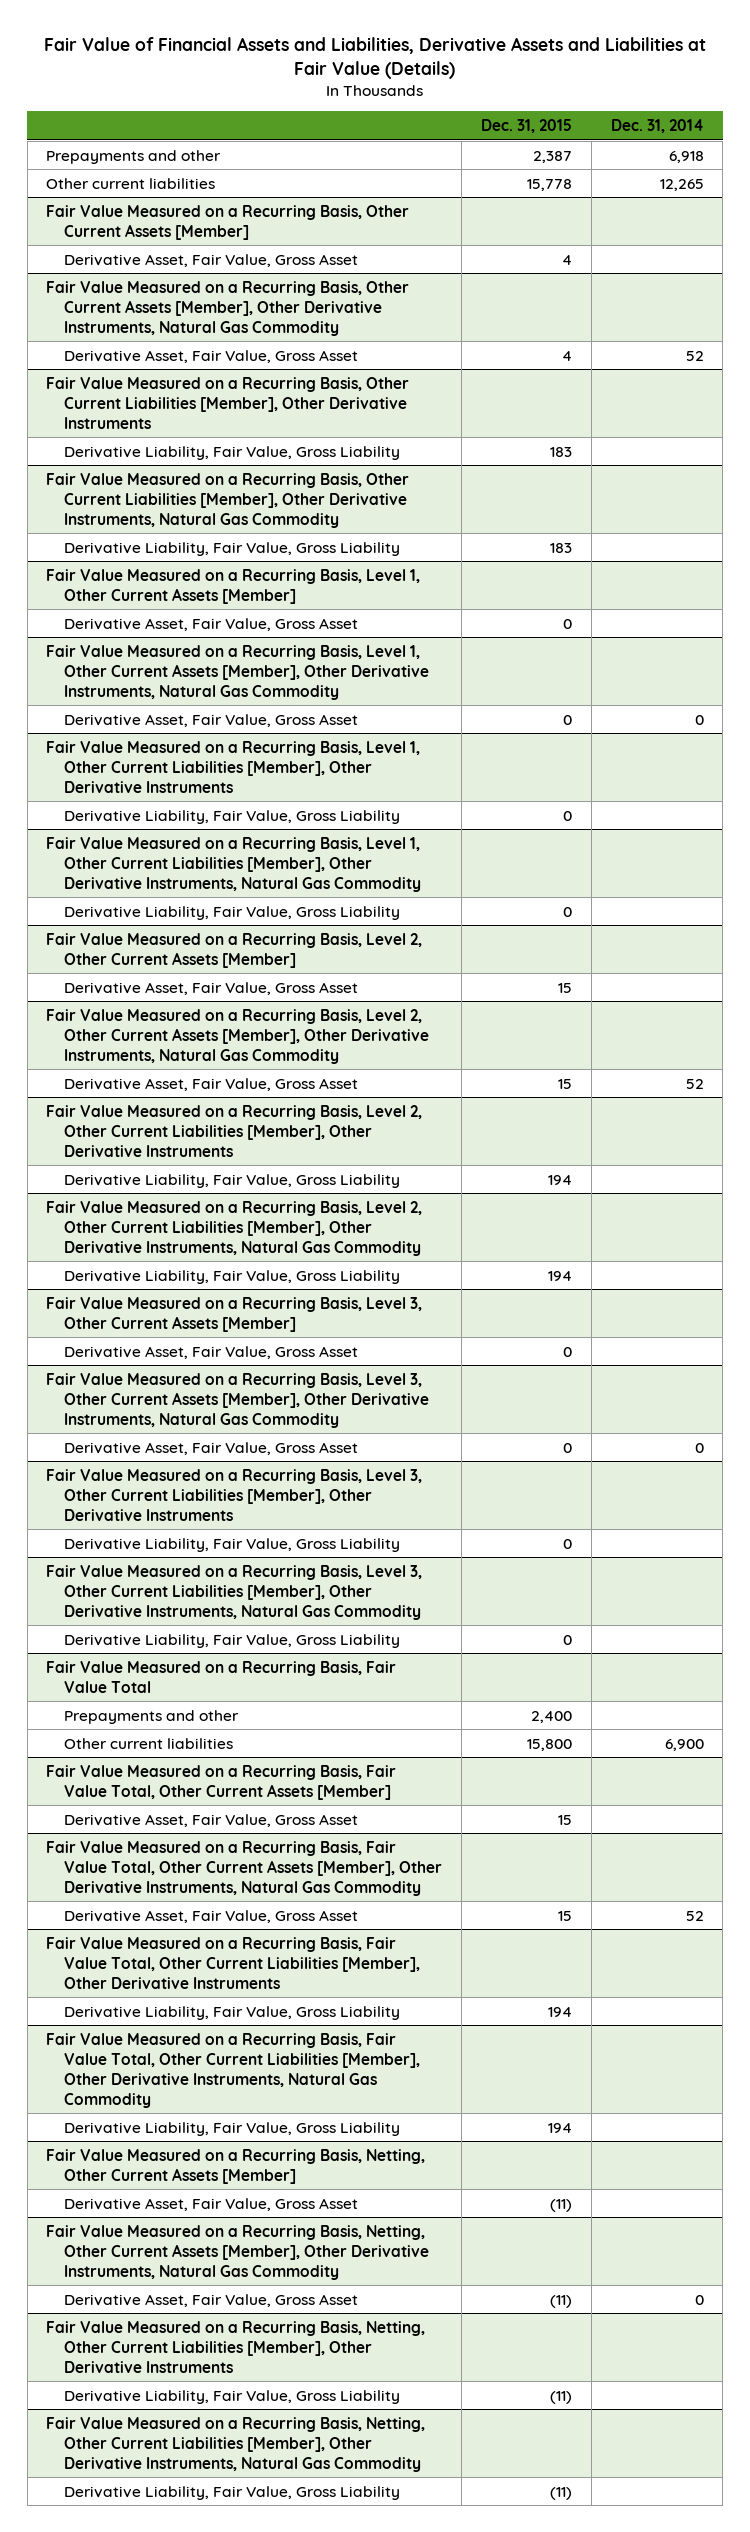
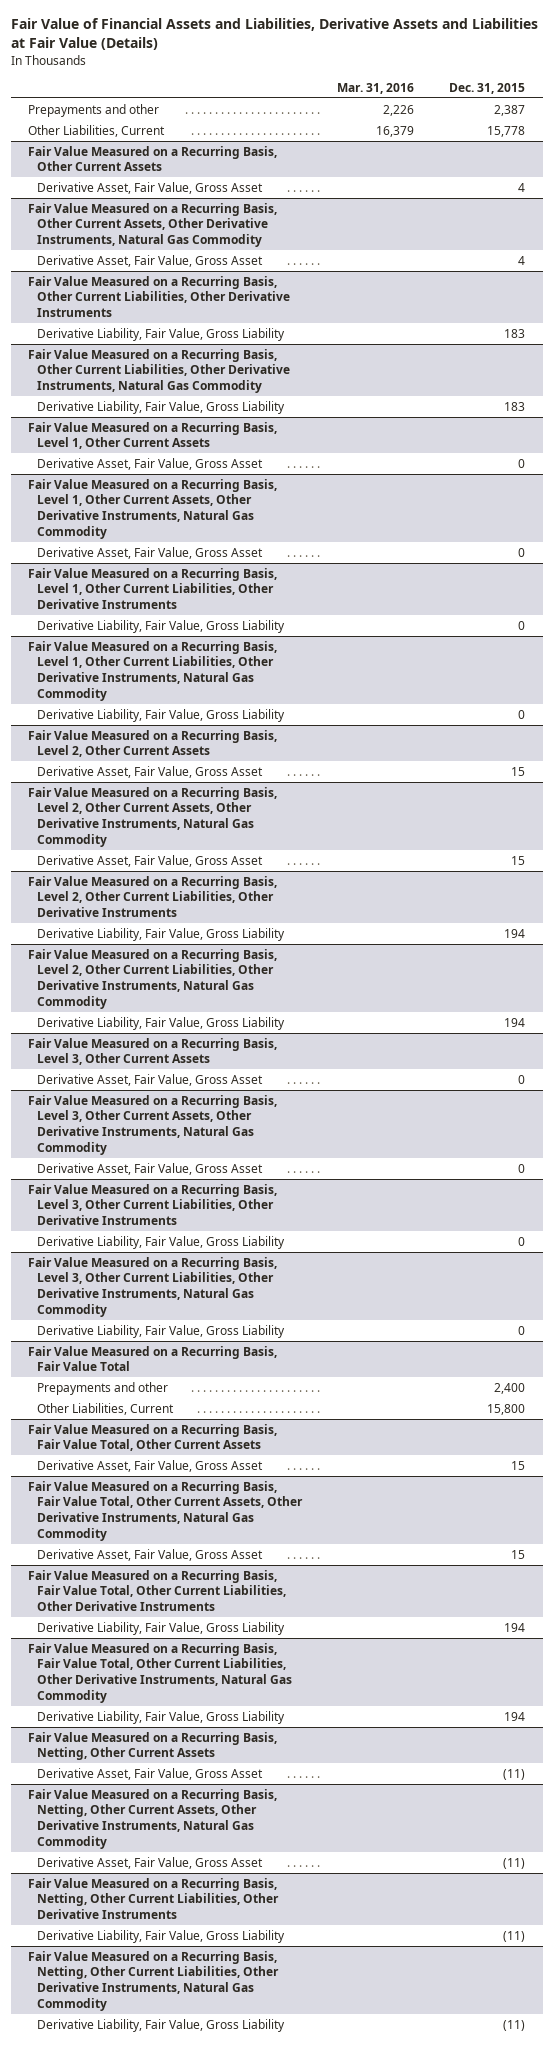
[610,118,704,133] Dec. 31, 2014 -> none
none -> [337,82,415,94] Mar. 31, 2016
[46,177,216,189] Other current liabilities -> [27,124,165,137] Other Liabilities, Current
[46,204,410,240] Fair Value Measured on a Recurring Basis, Other Current Assets [Member] -> [27,145,277,172] Fair Value Measured on a Recurring Basis, Other Current Assets
[46,280,410,336] Fair Value Measured on a Recurring Basis, Other Current Assets [Member], Other Derivative Instruments, Natural Gas Commodity -> [27,202,277,247] Fair Value Measured on a Recurring Basis, Other Current Assets, Other Derivative Instruments, Natural Gas Commodity
[46,376,410,429] Fair Value Measured on a Recurring Basis, Other Current Liabilities [Member], Other Derivative Instruments -> [27,275,291,317] Fair Value Measured on a Recurring Basis, Other Current Liabilities, Other Derivative Instruments
[46,472,410,528] Fair Value Measured on a Recurring Basis, Other Current Liabilities [Member], Other Derivative Instruments, Natural Gas Commodity -> [27,348,291,393] Fair Value Measured on a Recurring Basis, Other Current Liabilities, Other Derivative Instruments, Natural Gas Commodity
[46,568,421,604] Fair Value Measured on a Recurring Basis, Level 1, Other Current Assets [Member] -> [27,421,277,450] Fair Value Measured on a Recurring Basis, Level 1, Other Current Assets
[46,644,430,700] Fair Value Measured on a Recurring Basis, Level 1, Other Current Assets [Member], Other Derivative Instruments, Natural Gas Commodity -> [27,478,277,539] Fair Value Measured on a Recurring Basis, Level 1, Other Current Assets, Other Derivative Instruments, Natural Gas Commodity
[46,740,421,793] Fair Value Measured on a Recurring Basis, Level 1, Other Current Liabilities [Member], Other Derivative Instruments -> [27,567,277,609] Fair Value Measured on a Recurring Basis, Level 1, Other Current Liabilities, Other Derivative Instruments
[46,836,422,892] Fair Value Measured on a Recurring Basis, Level 1, Other Current Liabilities [Member], Other Derivative Instruments, Natural Gas Commodity -> [27,640,277,701] Fair Value Measured on a Recurring Basis, Level 1, Other Current Liabilities, Other Derivative Instruments, Natural Gas Commodity
[46,932,423,968] Fair Value Measured on a Recurring Basis, Level 2, Other Current Assets [Member] -> [27,729,277,758] Fair Value Measured on a Recurring Basis, Level 2, Other Current Assets
[46,1008,430,1064] Fair Value Measured on a Recurring Basis, Level 2, Other Current Assets [Member], Other Derivative Instruments, Natural Gas Commodity -> [27,786,277,847] Fair Value Measured on a Recurring Basis, Level 2, Other Current Assets, Other Derivative Instruments, Natural Gas Commodity
[46,1104,423,1157] Fair Value Measured on a Recurring Basis, Level 2, Other Current Liabilities [Member], Other Derivative Instruments -> [27,875,277,917] Fair Value Measured on a Recurring Basis, Level 2, Other Current Liabilities, Other Derivative Instruments
[46,1200,423,1256] Fair Value Measured on a Recurring Basis, Level 2, Other Current Liabilities [Member], Other Derivative Instruments, Natural Gas Commodity -> [27,948,277,1009] Fair Value Measured on a Recurring Basis, Level 2, Other Current Liabilities, Other Derivative Instruments, Natural Gas Commodity
[46,1296,423,1332] Fair Value Measured on a Recurring Basis, Level 3, Other Current Assets [Member] -> [27,1037,277,1066] Fair Value Measured on a Recurring Basis, Level 3, Other Current Assets
[46,1372,430,1428] Fair Value Measured on a Recurring Basis, Level 3, Other Current Assets [Member], Other Derivative Instruments, Natural Gas Commodity -> [27,1094,277,1155] Fair Value Measured on a Recurring Basis, Level 3, Other Current Assets, Other Derivative Instruments, Natural Gas Commodity
[46,1468,423,1521] Fair Value Measured on a Recurring Basis, Level 3, Other Current Liabilities [Member], Other Derivative Instruments -> [27,1183,277,1225] Fair Value Measured on a Recurring Basis, Level 3, Other Current Liabilities, Other Derivative Instruments
[46,1564,423,1620] Fair Value Measured on a Recurring Basis, Level 3, Other Current Liabilities [Member], Other Derivative Instruments, Natural Gas Commodity -> [27,1256,277,1317] Fair Value Measured on a Recurring Basis, Level 3, Other Current Liabilities, Other Derivative Instruments, Natural Gas Commodity
[64,1737,234,1749] Other current liabilities -> [37,1402,175,1415] Other Liabilities, Current
[46,1764,397,1800] Fair Value Measured on a Recurring Basis, Fair Value Total, Other Current Assets [Member] -> [27,1423,277,1452] Fair Value Measured on a Recurring Basis, Fair Value Total, Other Current Assets
[46,1840,443,1896] Fair Value Measured on a Recurring Basis, Fair Value Total, Other Current Assets [Member], Other Derivative Instruments, Natural Gas Commodity -> [27,1480,304,1541] Fair Value Measured on a Recurring Basis, Fair Value Total, Other Current Assets, Other Derivative Instruments, Natural Gas Commodity
[46,1936,421,1989] Fair Value Measured on a Recurring Basis, Fair Value Total, Other Current Liabilities [Member], Other Derivative Instruments -> [27,1569,287,1611] Fair Value Measured on a Recurring Basis, Fair Value Total, Other Current Liabilities, Other Derivative Instruments
[46,2032,421,2108] Fair Value Measured on a Recurring Basis, Fair Value Total, Other Current Liabilities [Member], Other Derivative Instruments, Natural Gas Commodity -> [27,1642,293,1703] Fair Value Measured on a Recurring Basis, Fair Value Total, Other Current Liabilities, Other Derivative Instruments, Natural Gas Commodity
[46,2148,426,2184] Fair Value Measured on a Recurring Basis, Netting, Other Current Assets [Member] -> [27,1731,277,1761] Fair Value Measured on a Recurring Basis, Netting, Other Current Assets
[46,2224,430,2280] Fair Value Measured on a Recurring Basis, Netting, Other Current Assets [Member], Other Derivative Instruments, Natural Gas Commodity -> [27,1788,277,1849] Fair Value Measured on a Recurring Basis, Netting, Other Current Assets, Other Derivative Instruments, Natural Gas Commodity
[46,2320,426,2373] Fair Value Measured on a Recurring Basis, Netting, Other Current Liabilities [Member], Other Derivative Instruments -> [27,1877,280,1919] Fair Value Measured on a Recurring Basis, Netting, Other Current Liabilities, Other Derivative Instruments
[46,2416,426,2472] Fair Value Measured on a Recurring Basis, Netting, Other Current Liabilities [Member], Other Derivative Instruments, Natural Gas Commodity -> [27,1950,280,2011] Fair Value Measured on a Recurring Basis, Netting, Other Current Liabilities, Other Derivative Instruments, Natural Gas Commodity

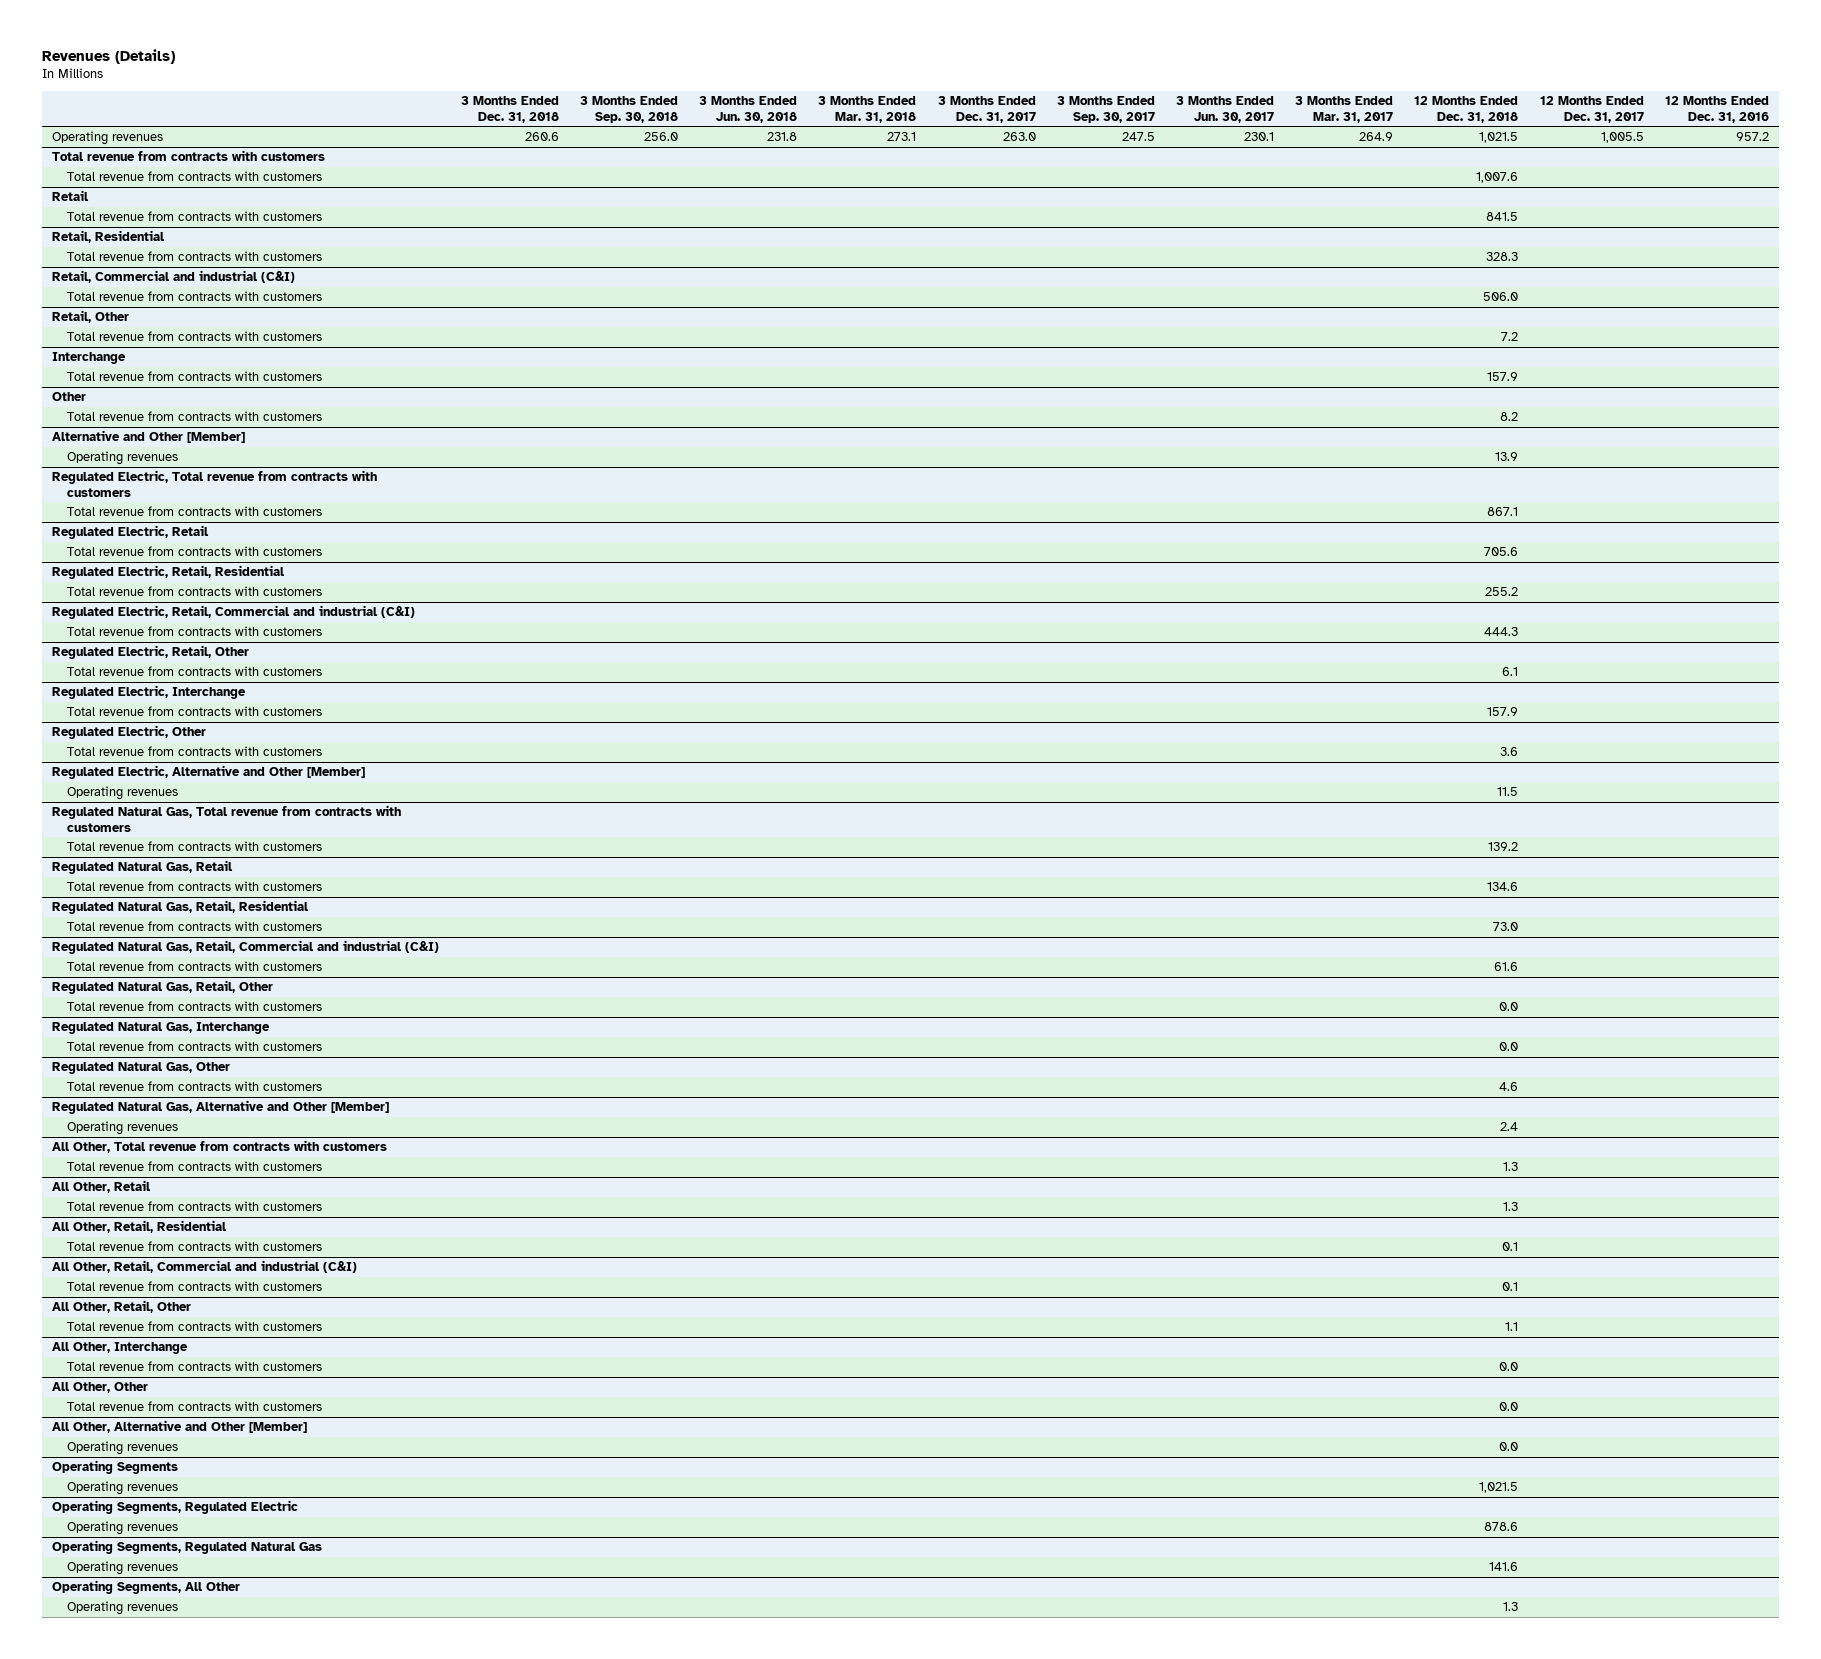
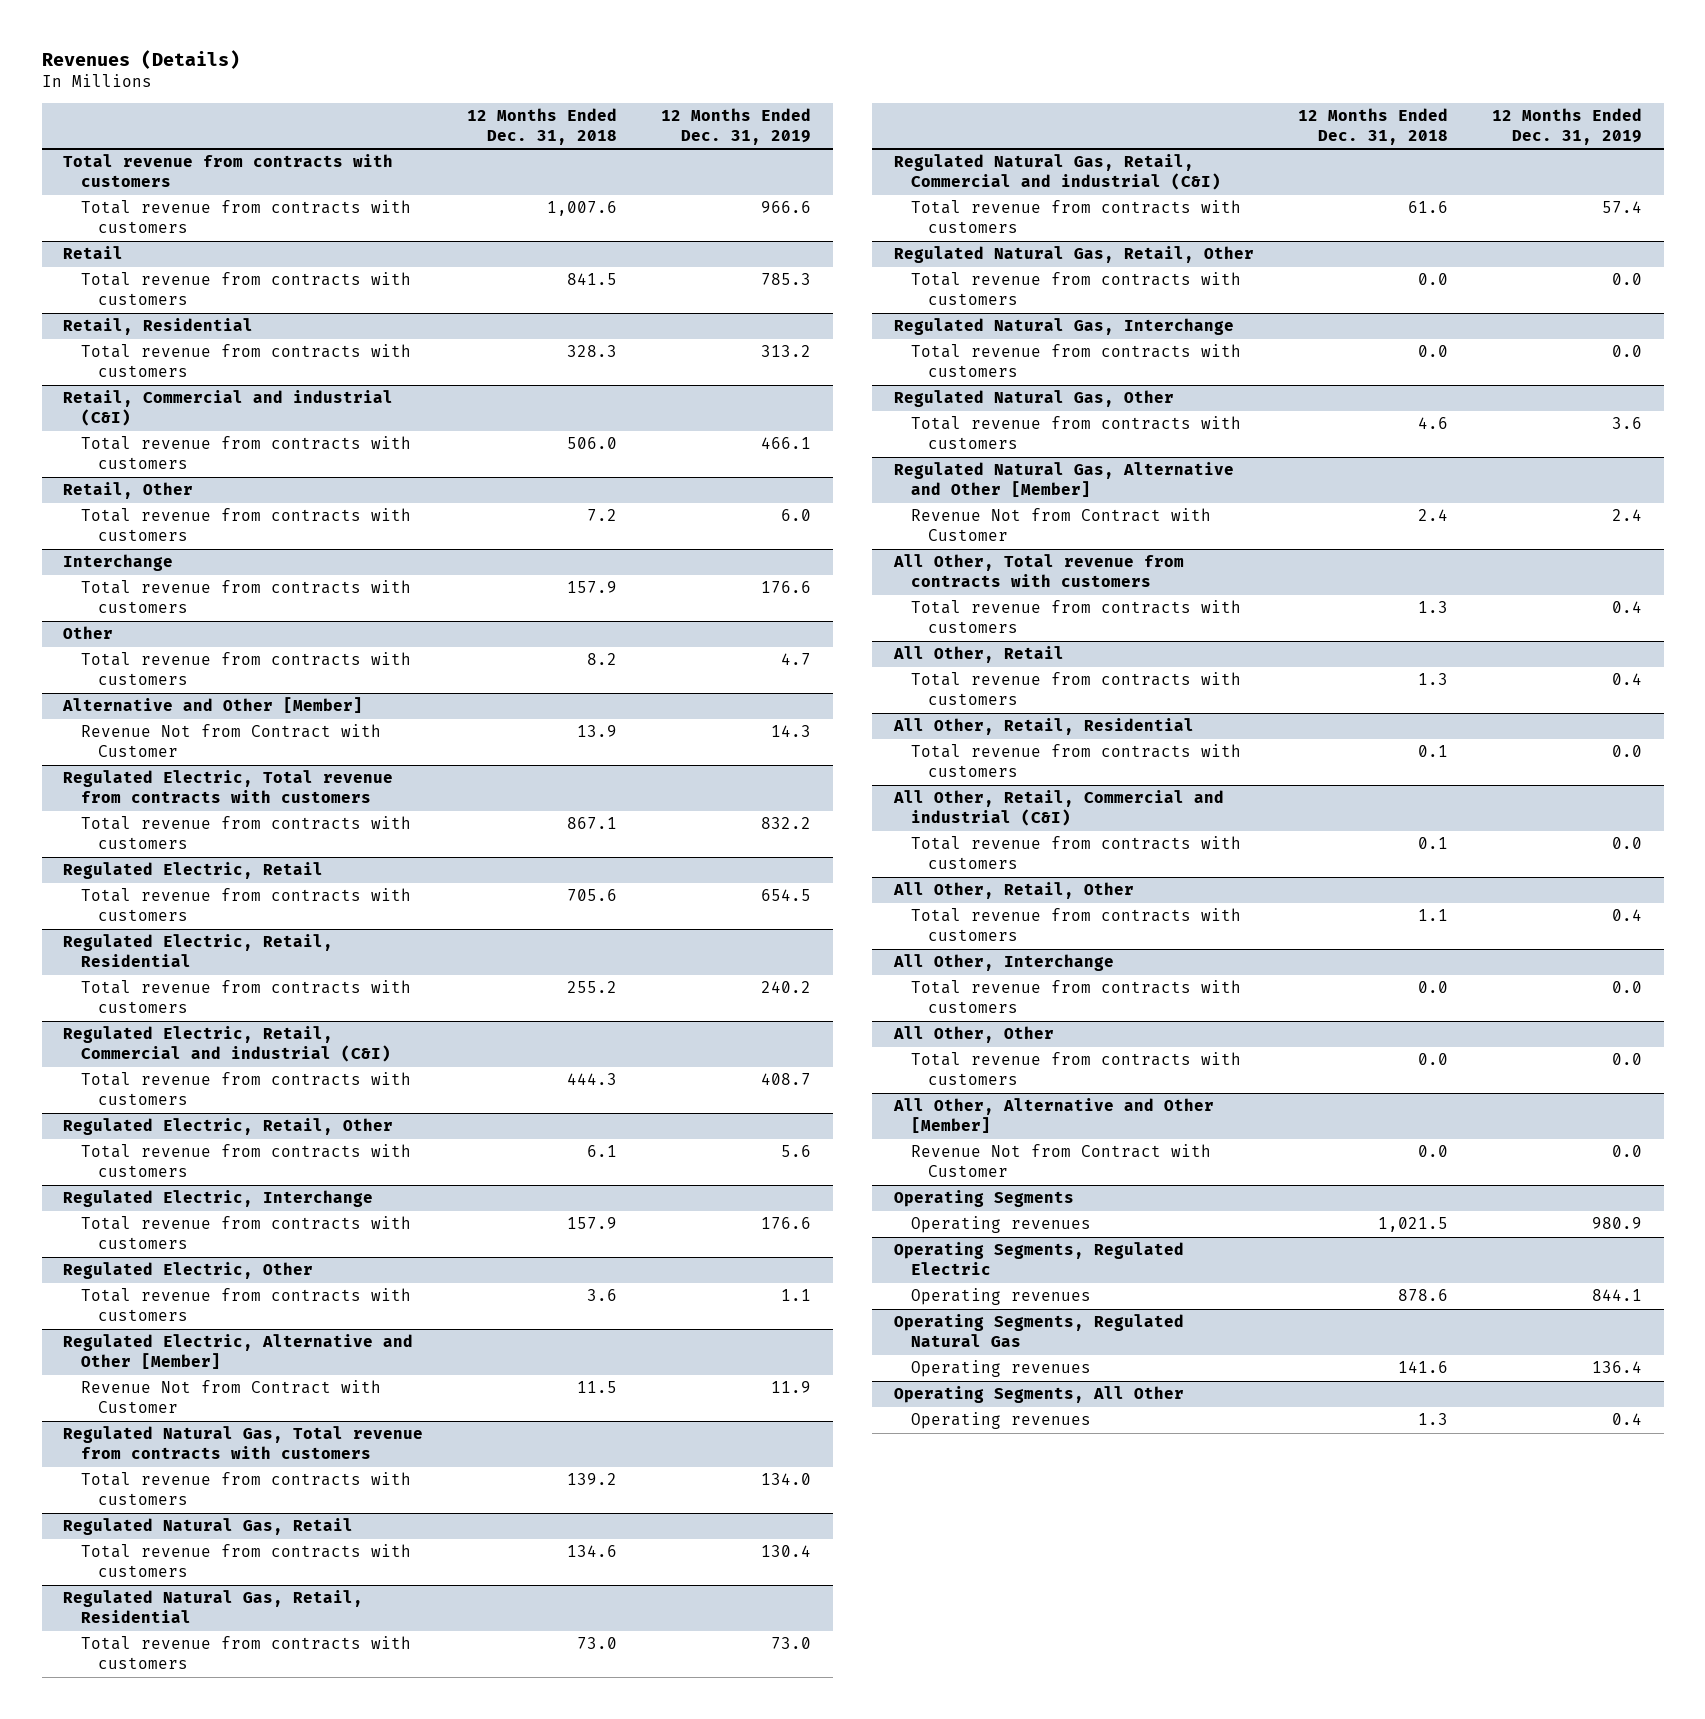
[460,96,559,123] 3 Months Ended Dec. 31, 2018 -> none
[579,96,678,123] 3 Months Ended Sep. 30, 2018 -> none
[699,96,798,123] 3 Months Ended Jun. 30, 2018 -> none
[818,96,917,123] 3 Months Ended Mar. 31, 2018 -> none
[937,96,1036,123] 3 Months Ended Dec. 31, 2017 -> none
[1056,96,1155,123] 3 Months Ended Sep. 30, 2017 -> none
[1175,96,1274,123] 3 Months Ended Jun. 30, 2017 -> none
[1295,96,1394,123] 3 Months Ended Mar. 31, 2017 -> none
[1539,96,1644,123] 12 Months Ended Dec. 31, 2017 -> none
[1664,96,1769,123] 12 Months Ended Dec. 31, 2016 -> none
none -> [661,107,812,145] 12 Months Ended Dec. 31, 2019
[52,131,164,146] Operating revenues -> none
[67,451,179,466] Operating revenues -> [80,724,381,758] Revenue Not from Contract with Customer
[67,786,179,801] Operating revenues -> [80,1380,381,1414] Revenue Not from Contract with Customer
[67,1121,179,1136] Operating revenues -> none
none -> [911,508,1212,542] Revenue Not from Contract with Customer
[67,1441,179,1456] Operating revenues -> none
none -> [911,1144,1212,1178] Revenue Not from Contract with Customer

